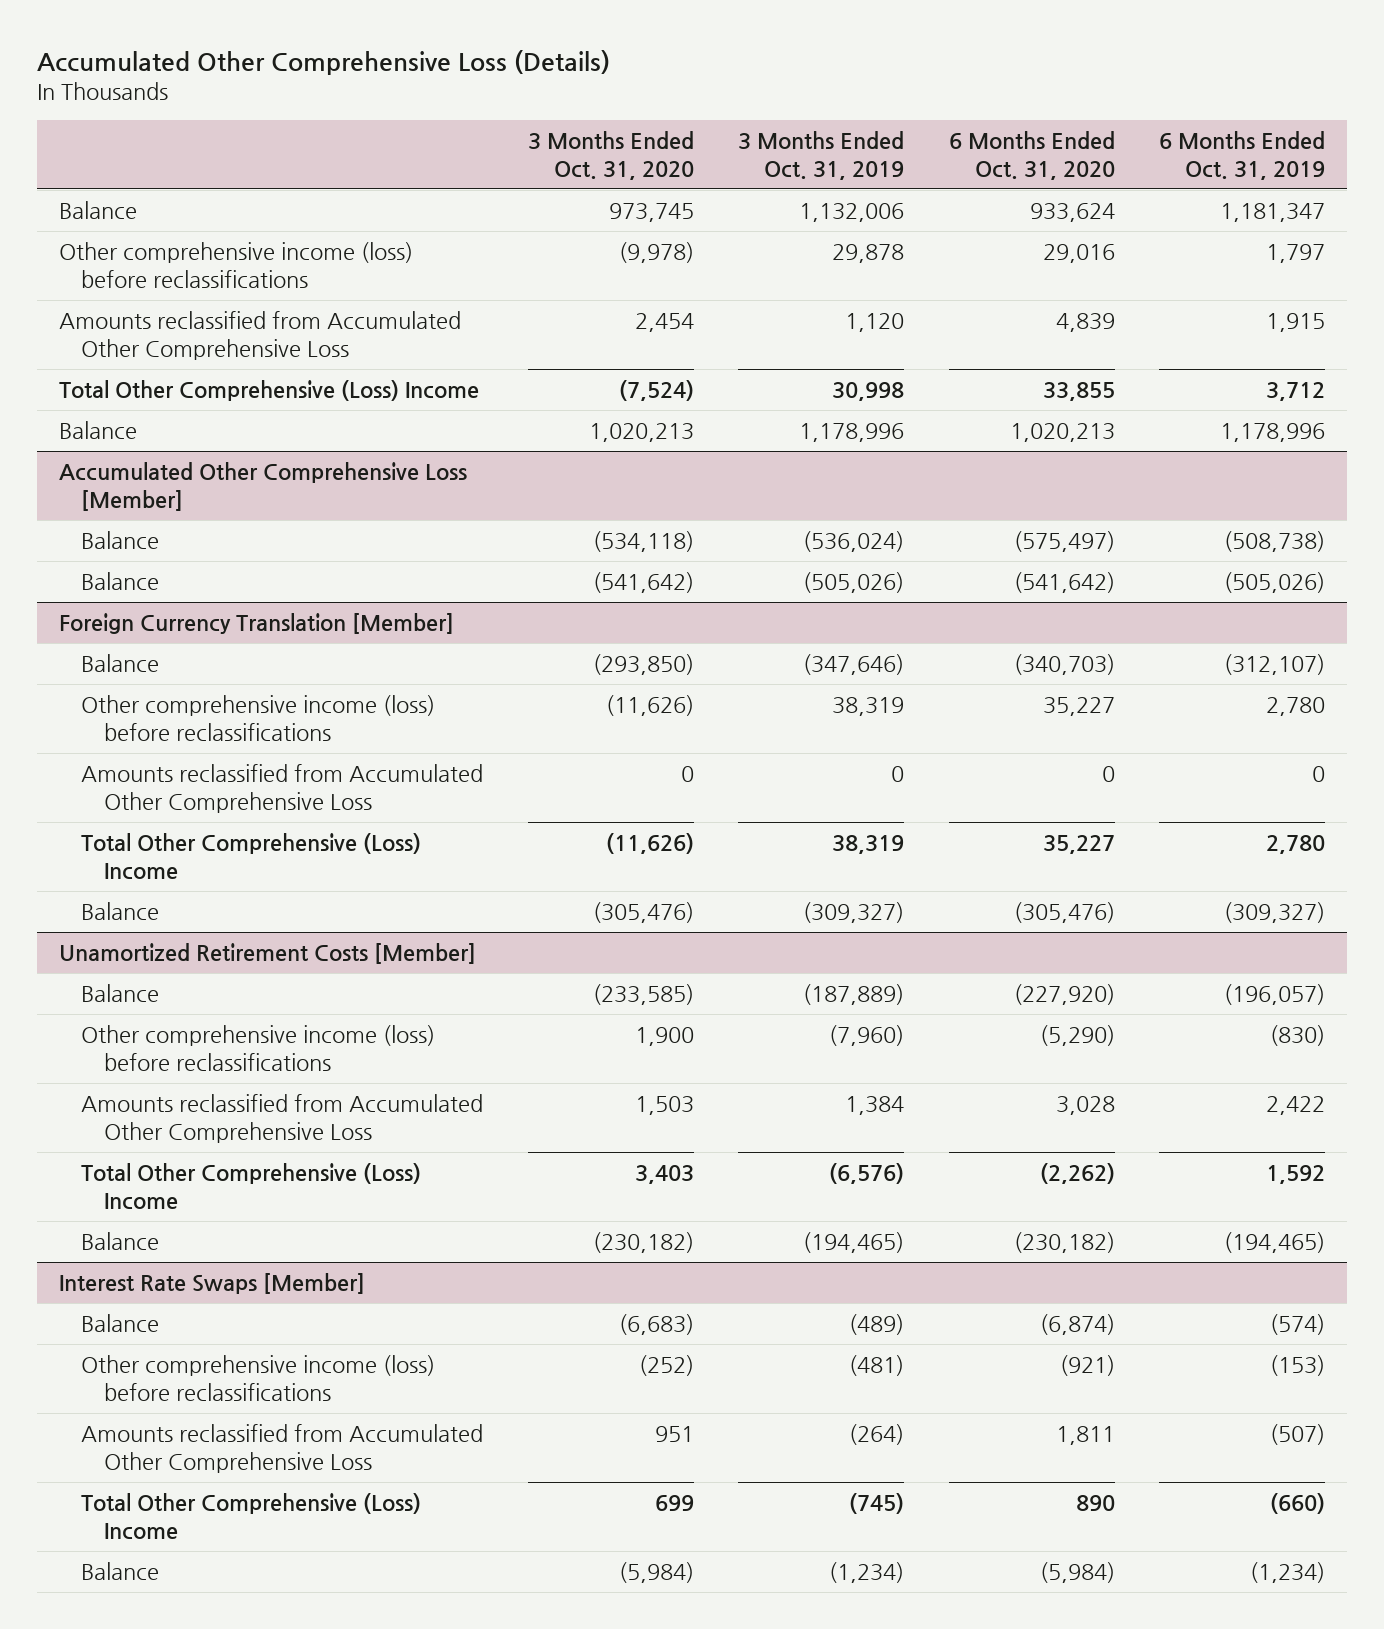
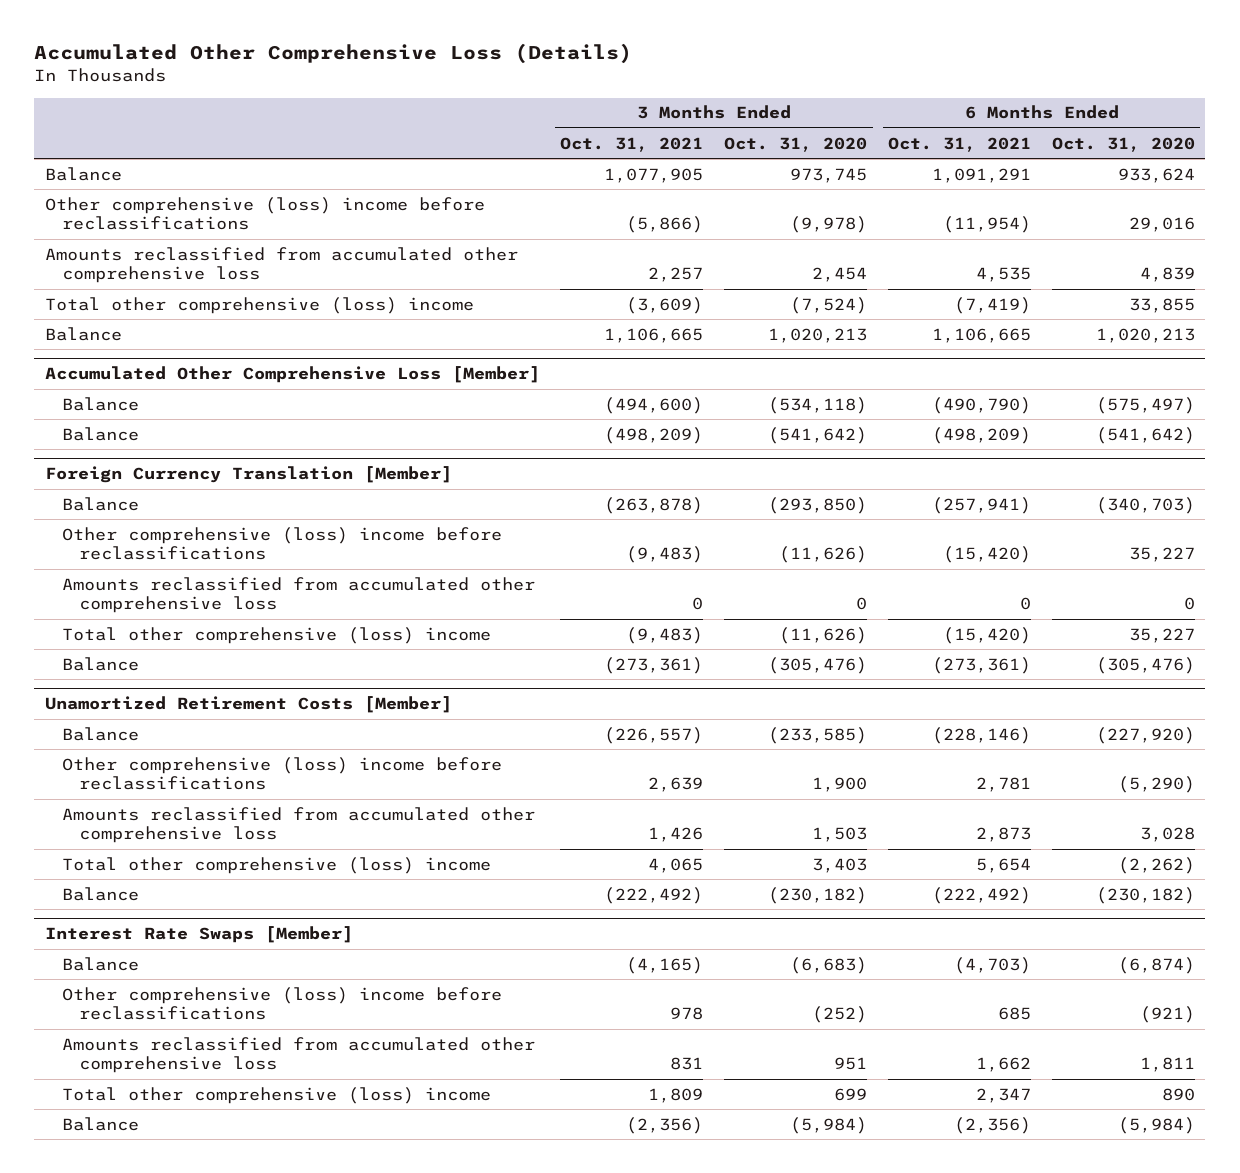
[738,131,905,180] 3 Months Ended Oct. 31, 2019 -> none
[1159,131,1326,180] 6 Months Ended Oct. 31, 2019 -> none
none -> [560,136,704,152] Oct. 31, 2021
none -> [888,136,1032,152] Oct. 31, 2021
[58,242,413,288] Other comprehensive income (loss) before reclassifications -> [44,196,485,231] Other comprehensive (loss) income before reclassifications
[58,311,461,360] Amounts reclassified from Accumulated Other Comprehensive Loss -> [44,246,518,284] Amounts reclassified from accumulated other comprehensive loss
[58,380,479,402] Total Other Comprehensive (Loss) Income -> [44,296,474,314] Total other comprehensive (loss) income
[81,695,436,741] Other comprehensive income (loss) before reclassifications -> [61,526,502,561] Other comprehensive (loss) income before reclassifications
[81,764,484,813] Amounts reclassified from Accumulated Other Comprehensive Loss -> [61,576,535,614] Amounts reclassified from accumulated other comprehensive loss
[81,833,422,880] Total Other Comprehensive (Loss) Income -> [61,626,491,644] Total other comprehensive (loss) income
[81,1025,436,1071] Other comprehensive income (loss) before reclassifications -> [61,756,502,791] Other comprehensive (loss) income before reclassifications
[81,1094,484,1143] Amounts reclassified from Accumulated Other Comprehensive Loss -> [61,806,535,844] Amounts reclassified from accumulated other comprehensive loss
[81,1163,422,1210] Total Other Comprehensive (Loss) Income -> [61,856,491,874] Total other comprehensive (loss) income
[81,1355,436,1401] Other comprehensive income (loss) before reclassifications -> [61,986,502,1021] Other comprehensive (loss) income before reclassifications
[81,1424,484,1473] Amounts reclassified from Accumulated Other Comprehensive Loss -> [61,1036,535,1074] Amounts reclassified from accumulated other comprehensive loss
[81,1493,422,1540] Total Other Comprehensive (Loss) Income -> [61,1086,491,1104] Total other comprehensive (loss) income

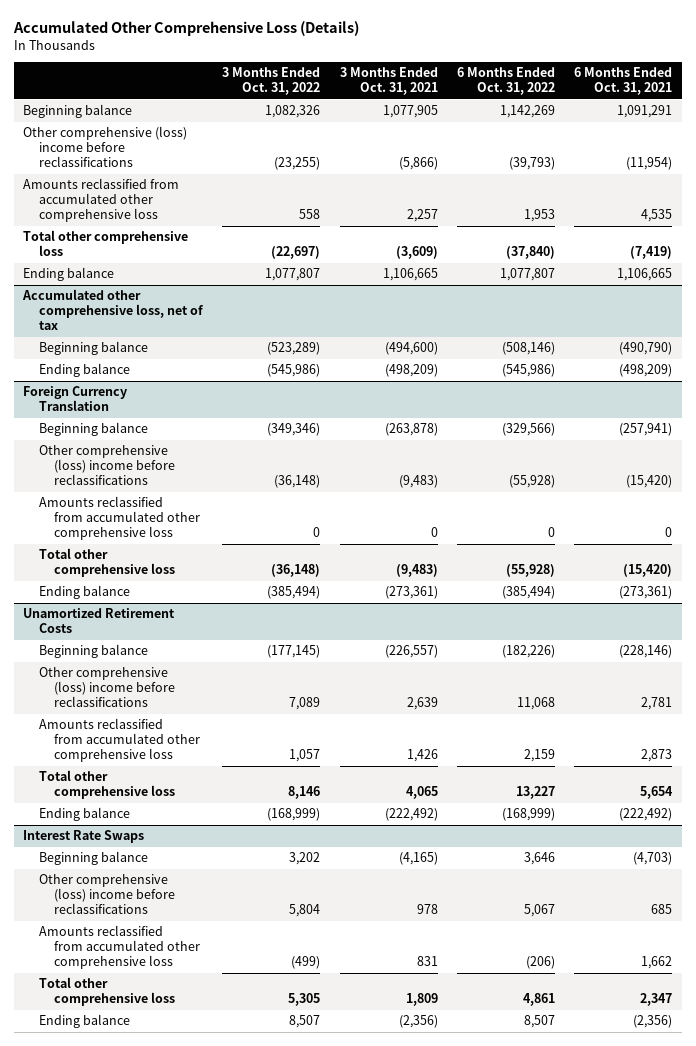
[724,136,868,152] Oct. 31, 2020 -> none
[1051,136,1195,152] Oct. 31, 2020 -> none
none -> [222,67,321,96] 3 Months Ended Oct. 31, 2022
none -> [456,67,555,96] 6 Months Ended Oct. 31, 2022
[44,166,122,181] Balance -> [23,104,133,119] Beginning balance
[44,296,474,314] Total other comprehensive (loss) income -> [23,230,189,257] Total other comprehensive loss
[44,326,122,341] Balance -> [23,267,115,282] Ending balance
[44,366,540,384] Accumulated Other Comprehensive Loss [Member] -> [22,289,204,331] Accumulated other comprehensive loss, net of tax
[61,396,139,411] Balance -> [38,341,148,356] Beginning balance
[61,426,139,441] Balance -> [38,363,130,378] Ending balance
[44,466,452,484] Foreign Currency Translation [Member] -> [23,386,128,412] Foreign Currency Translation
[61,496,139,511] Balance -> [38,422,148,437] Beginning balance
[61,626,491,644] Total other comprehensive (loss) income -> [38,548,176,578] Total other comprehensive loss
[61,656,139,671] Balance -> [38,585,130,600] Ending balance
[44,696,452,714] Unamortized Retirement Costs [Member] -> [23,608,176,634] Unamortized Retirement Costs
[61,726,139,741] Balance -> [38,644,148,659] Beginning balance
[61,856,491,874] Total other comprehensive (loss) income -> [38,770,176,800] Total other comprehensive loss
[61,886,139,901] Balance -> [38,807,130,822] Ending balance
[44,926,353,944] Interest Rate Swaps [Member] -> [23,830,145,844] Interest Rate Swaps
[61,956,139,971] Balance -> [38,851,148,866] Beginning balance
[61,1086,491,1104] Total other comprehensive (loss) income -> [38,977,176,1007] Total other comprehensive loss
[61,1116,139,1131] Balance -> [38,1014,130,1029] Ending balance

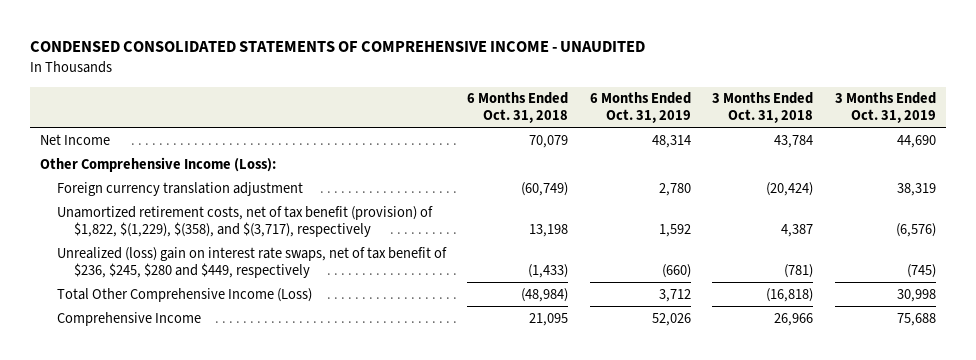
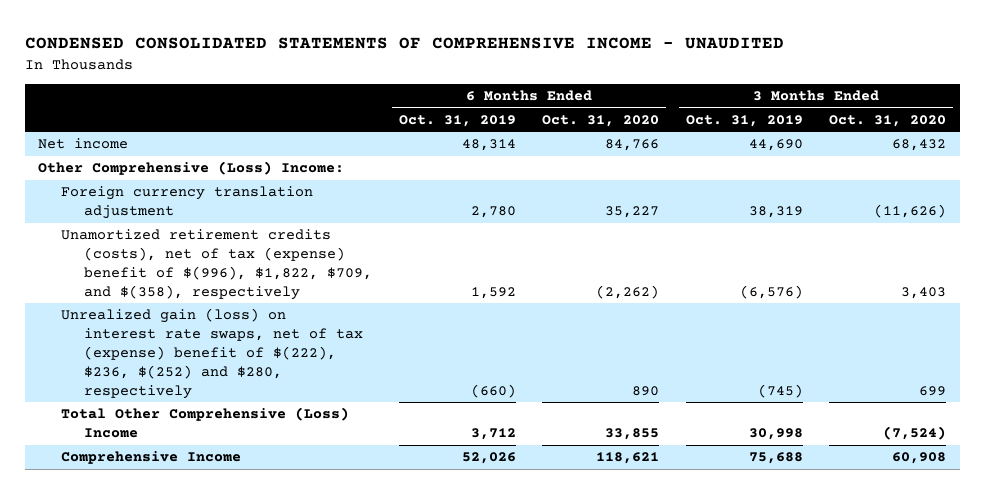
[467,92,569,124] 6 Months Ended Oct. 31, 2018 -> none
[712,92,814,124] 3 Months Ended Oct. 31, 2018 -> none
none -> [542,114,660,127] Oct. 31, 2020
none -> [829,114,947,127] Oct. 31, 2020
[40,133,111,145] Net Income -> [38,138,129,150] Net income
[40,156,277,172] Other Comprehensive Income (Loss): -> [38,161,345,176] Other Comprehensive (Loss) Income:
[57,205,434,237] Unamortized retirement costs, net of tax benefit (provision) of $1,822, $(1,229), $(358), and $(3,717), respectively -> [61,229,373,301] Unamortized retirement credits (costs), net of tax (expense) benefit of $(996), $1,822, $709, and $(358), respectively
[57,246,448,278] Unrealized (loss) gain on interest rate swaps, net of tax benefit of $236, $245, $280 and $449, respectively -> [61,308,364,399] Unrealized gain (loss) on interest rate swaps, net of tax (expense) benefit of $(222), $236, $(252) and $280, respectively
[57,287,313,302] Total Other Comprehensive Income (Loss) -> [61,407,350,439] Total Other Comprehensive (Loss) Income

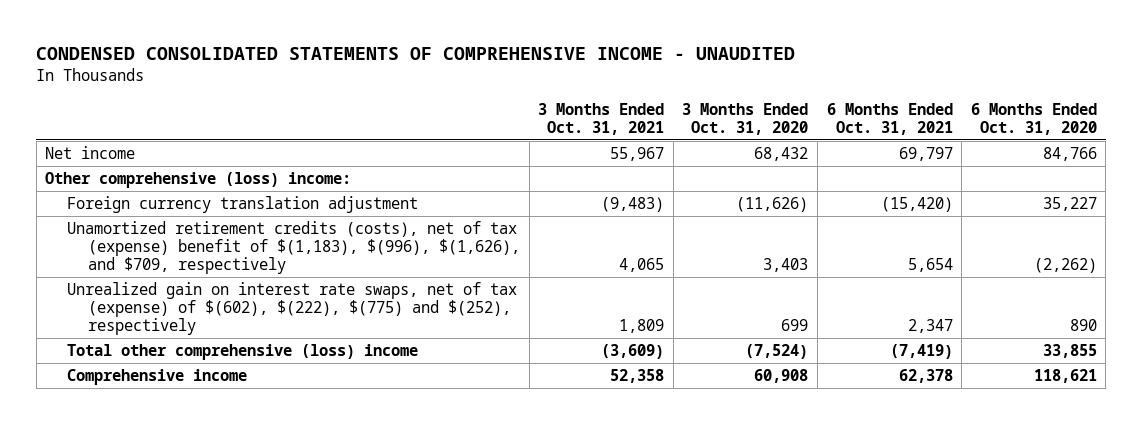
[398,114,516,127] Oct. 31, 2019 -> none
[685,114,803,127] Oct. 31, 2019 -> none
none -> [538,102,665,135] 3 Months Ended Oct. 31, 2021
none -> [826,102,953,135] 6 Months Ended Oct. 31, 2021
[38,161,345,176] Other Comprehensive (Loss) Income: -> [45,172,352,189] Other comprehensive (loss) income:
[61,229,373,301] Unamortized retirement credits (costs), net of tax (expense) benefit of $(996), $1,822, $709, and $(358), respectively -> [66,221,520,275] Unamortized retirement credits (costs), net of tax (expense) benefit of $(1,183), $(996), $(1,626), and $709, respectively
[61,308,364,399] Unrealized gain (loss) on interest rate swaps, net of tax (expense) benefit of $(222), $236, $(252) and $280, respectively -> [66,282,517,336] Unrealized gain on interest rate swaps, net of tax (expense) of $(602), $(222), $(775) and $(252), respectively
[61,407,350,439] Total Other Comprehensive (Loss) Income -> [66,344,418,361] Total other comprehensive (loss) income
[61,451,242,465] Comprehensive Income -> [66,369,247,386] Comprehensive income

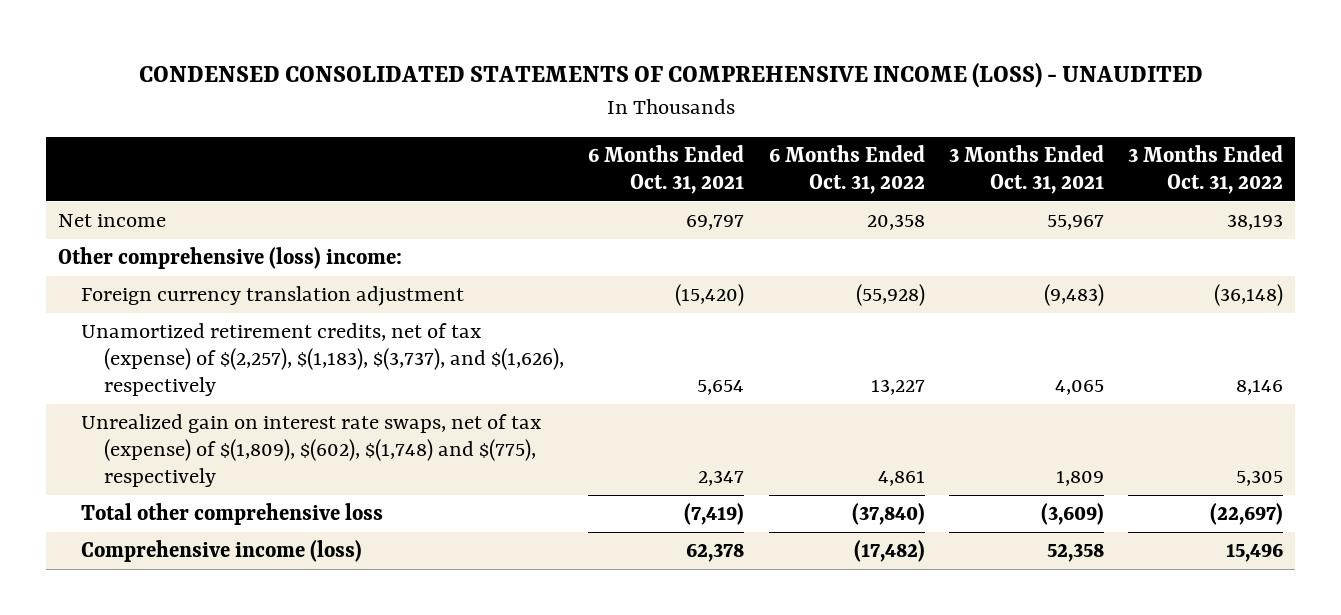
[36,47,796,61] CONDENSED CONSOLIDATED STATEMENTS OF COMPREHENSIVE INCOME - UNAUDITED -> [138,62,1203,89] CONDENSED CONSOLIDATED STATEMENTS OF COMPREHENSIVE INCOME (LOSS) - UNAUDITED
[682,102,809,135] 3 Months Ended Oct. 31, 2020 -> none
[970,102,1097,135] 6 Months Ended Oct. 31, 2020 -> none
none -> [768,145,925,195] 6 Months Ended Oct. 31, 2022
none -> [1128,145,1284,195] 3 Months Ended Oct. 31, 2022
[66,221,520,275] Unamortized retirement credits (costs), net of tax (expense) benefit of $(1,183), $(996), $(1,626), and $709, respectively -> [81,323,565,397] Unamortized retirement credits, net of tax (expense) of $(2,257), $(1,183), $(3,737), and $(1,626), respectively
[66,282,517,336] Unrealized gain on interest rate swaps, net of tax (expense) of $(602), $(222), $(775) and $(252), respectively -> [81,414,542,488] Unrealized gain on interest rate swaps, net of tax (expense) of $(1,809), $(602), $(1,748) and $(775), respectively
[66,344,418,361] Total other comprehensive (loss) income -> [81,503,384,526] Total other comprehensive loss
[66,369,247,386] Comprehensive income -> [81,540,363,563] Comprehensive income (loss)

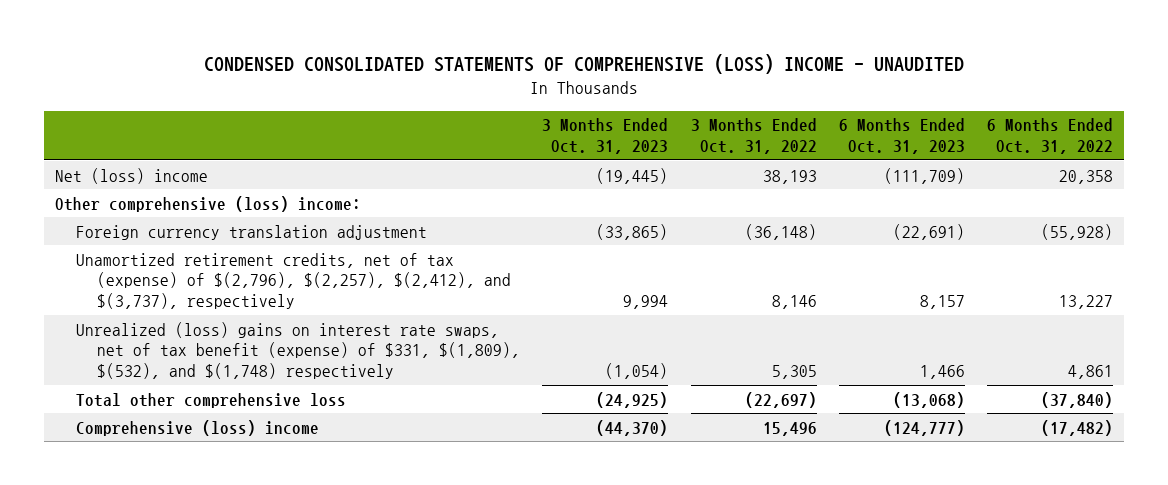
[138,62,1203,89] CONDENSED CONSOLIDATED STATEMENTS OF COMPREHENSIVE INCOME (LOSS) - UNAUDITED -> [203,54,964,75] CONDENSED CONSOLIDATED STATEMENTS OF COMPREHENSIVE (LOSS) INCOME - UNAUDITED
[588,145,745,195] 6 Months Ended Oct. 31, 2021 -> none
[948,145,1104,195] 3 Months Ended Oct. 31, 2021 -> none
none -> [542,118,669,154] 3 Months Ended Oct. 31, 2023
none -> [838,118,965,154] 6 Months Ended Oct. 31, 2023
[58,214,167,228] Net income -> [54,167,208,184] Net (loss) income
[81,323,565,397] Unamortized retirement credits, net of tax (expense) of $(2,257), $(1,183), $(3,737), and $(1,626), respectively -> [75,252,511,310] Unamortized retirement credits, net of tax (expense) of $(2,796), $(2,257), $(2,412), and $(3,737), respectively
[81,414,542,488] Unrealized gain on interest rate swaps, net of tax (expense) of $(1,809), $(602), $(1,748) and $(775), respectively -> [75,321,520,380] Unrealized (loss) gains on interest rate swaps, net of tax benefit (expense) of $331, $(1,809), $(532), and $(1,748) respectively
[81,540,363,563] Comprehensive income (loss) -> [75,419,319,436] Comprehensive (loss) income

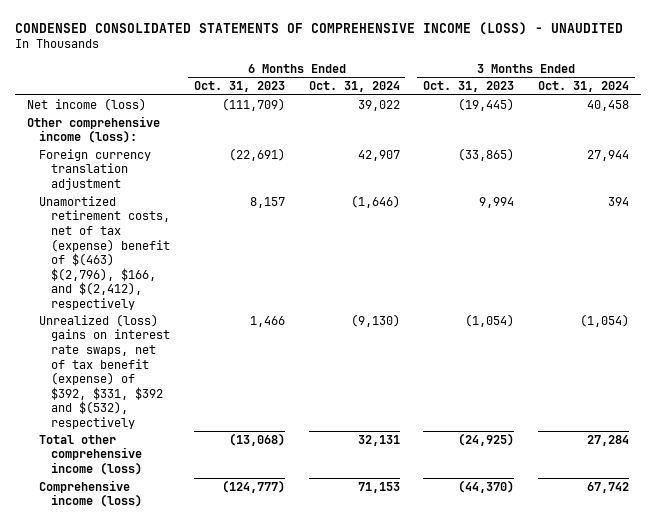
[203,54,964,75] CONDENSED CONSOLIDATED STATEMENTS OF COMPREHENSIVE (LOSS) INCOME - UNAUDITED -> [14,21,623,35] CONDENSED CONSOLIDATED STATEMENTS OF COMPREHENSIVE INCOME (LOSS) - UNAUDITED
[690,118,817,154] 3 Months Ended Oct. 31, 2022 -> none
[987,118,1114,154] 6 Months Ended Oct. 31, 2022 -> none
none -> [308,81,400,93] Oct. 31, 2024
none -> [537,81,629,93] Oct. 31, 2024
[54,167,208,184] Net (loss) income -> [26,97,146,111] Net income (loss)
[54,195,361,212] Other comprehensive (loss) income: -> [26,115,160,144] Other comprehensive income (loss):
[75,252,511,310] Unamortized retirement credits, net of tax (expense) of $(2,796), $(2,257), $(2,412), and $(3,737), respectively -> [38,195,171,310] Unamortized retirement costs, net of tax (expense) benefit of $(463) $(2,796), $166, and $(2,412), respectively
[75,321,520,380] Unrealized (loss) gains on interest rate swaps, net of tax benefit (expense) of $331, $(1,809), $(532), and $(1,748) respectively -> [38,313,171,429] Unrealized (loss) gains on interest rate swaps, net of tax benefit (expense) of $392, $331, $392 and $(532), respectively
[75,392,346,408] Total other comprehensive loss -> [38,434,143,475] Total other comprehensive income (loss)
[75,419,319,436] Comprehensive (loss) income -> [38,479,143,508] Comprehensive income (loss)

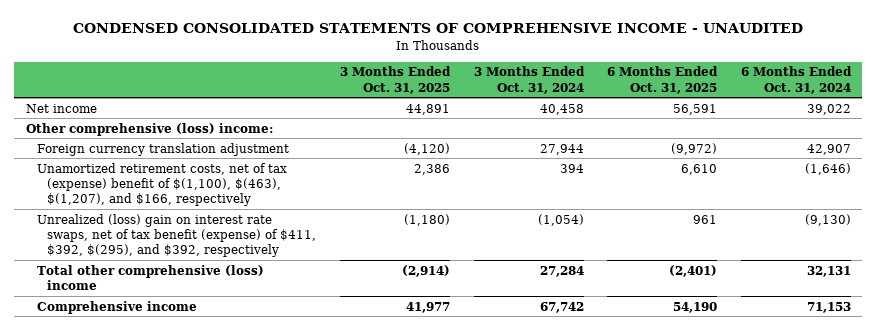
[14,21,623,35] CONDENSED CONSOLIDATED STATEMENTS OF COMPREHENSIVE INCOME (LOSS) - UNAUDITED -> [73,23,804,34] CONDENSED CONSOLIDATED STATEMENTS OF COMPREHENSIVE INCOME - UNAUDITED
[193,81,285,93] Oct. 31, 2023 -> none
[423,81,515,93] Oct. 31, 2023 -> none
none -> [340,66,452,94] 3 Months Ended Oct. 31, 2025
none -> [607,66,719,94] 6 Months Ended Oct. 31, 2025
[26,97,146,111] Net income (loss) -> [26,103,98,113] Net income
[26,115,160,144] Other comprehensive income (loss): -> [26,122,274,136] Other comprehensive (loss) income:
[38,195,171,310] Unamortized retirement costs, net of tax (expense) benefit of $(463) $(2,796), $166, and $(2,412), respectively -> [36,162,287,207] Unamortized retirement costs, net of tax (expense) benefit of $(1,100), $(463), $(1,207), and $166, respectively
[38,313,171,429] Unrealized (loss) gains on interest rate swaps, net of tax benefit (expense) of $392, $331, $392 and $(532), respectively -> [36,213,317,258] Unrealized (loss) gain on interest rate swaps, net of tax benefit (expense) of $411, $392, $(295), and $392, respectively
[38,434,143,475] Total other comprehensive income (loss) -> [36,264,264,290] Total other comprehensive (loss) income
[38,479,143,508] Comprehensive income (loss) -> [36,300,197,314] Comprehensive income

